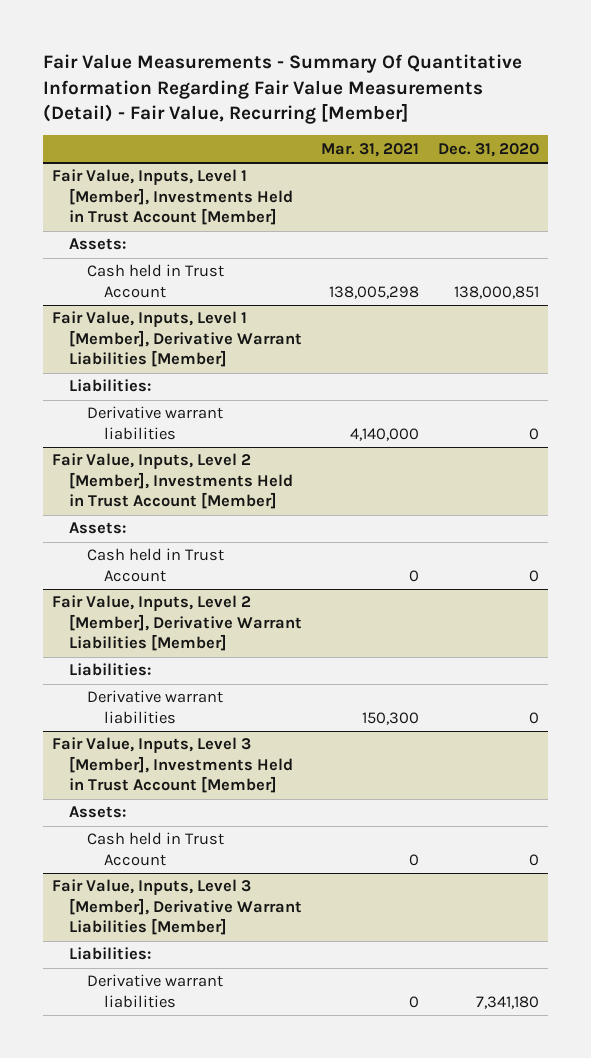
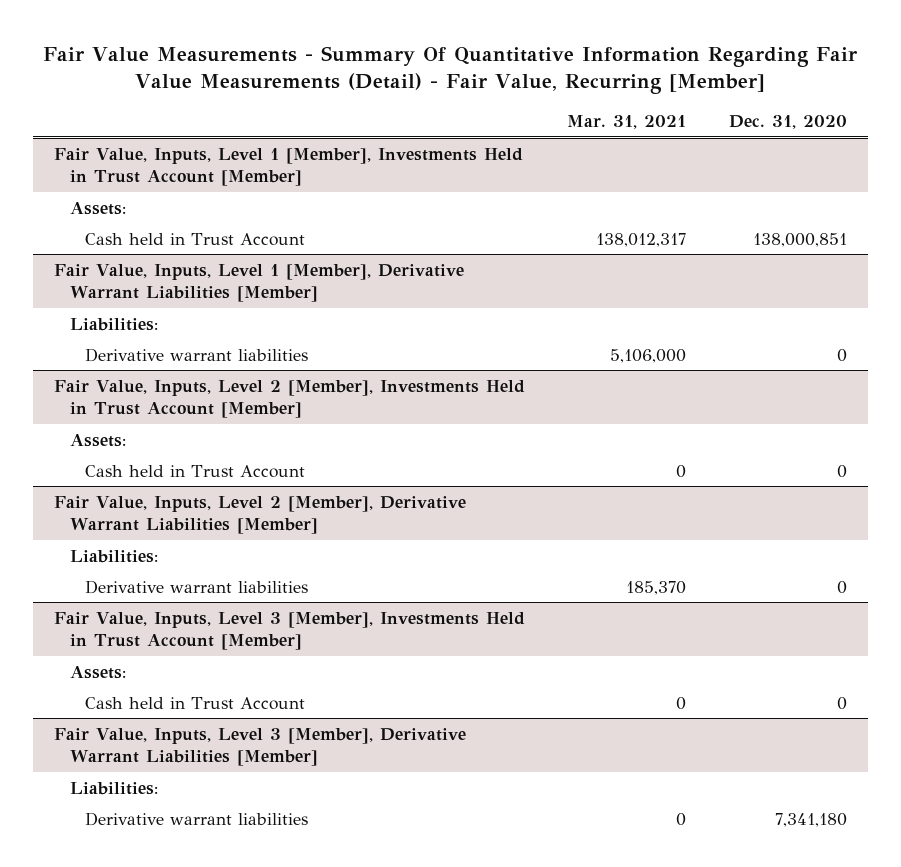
[329,285,420,299] 138,005,298 -> [596,232,687,247] 138,012,317
[350,427,420,441] 4,140,000 -> [610,348,687,363] 5,106,000
[362,711,420,725] 150,300 -> [626,580,687,595] 185,370

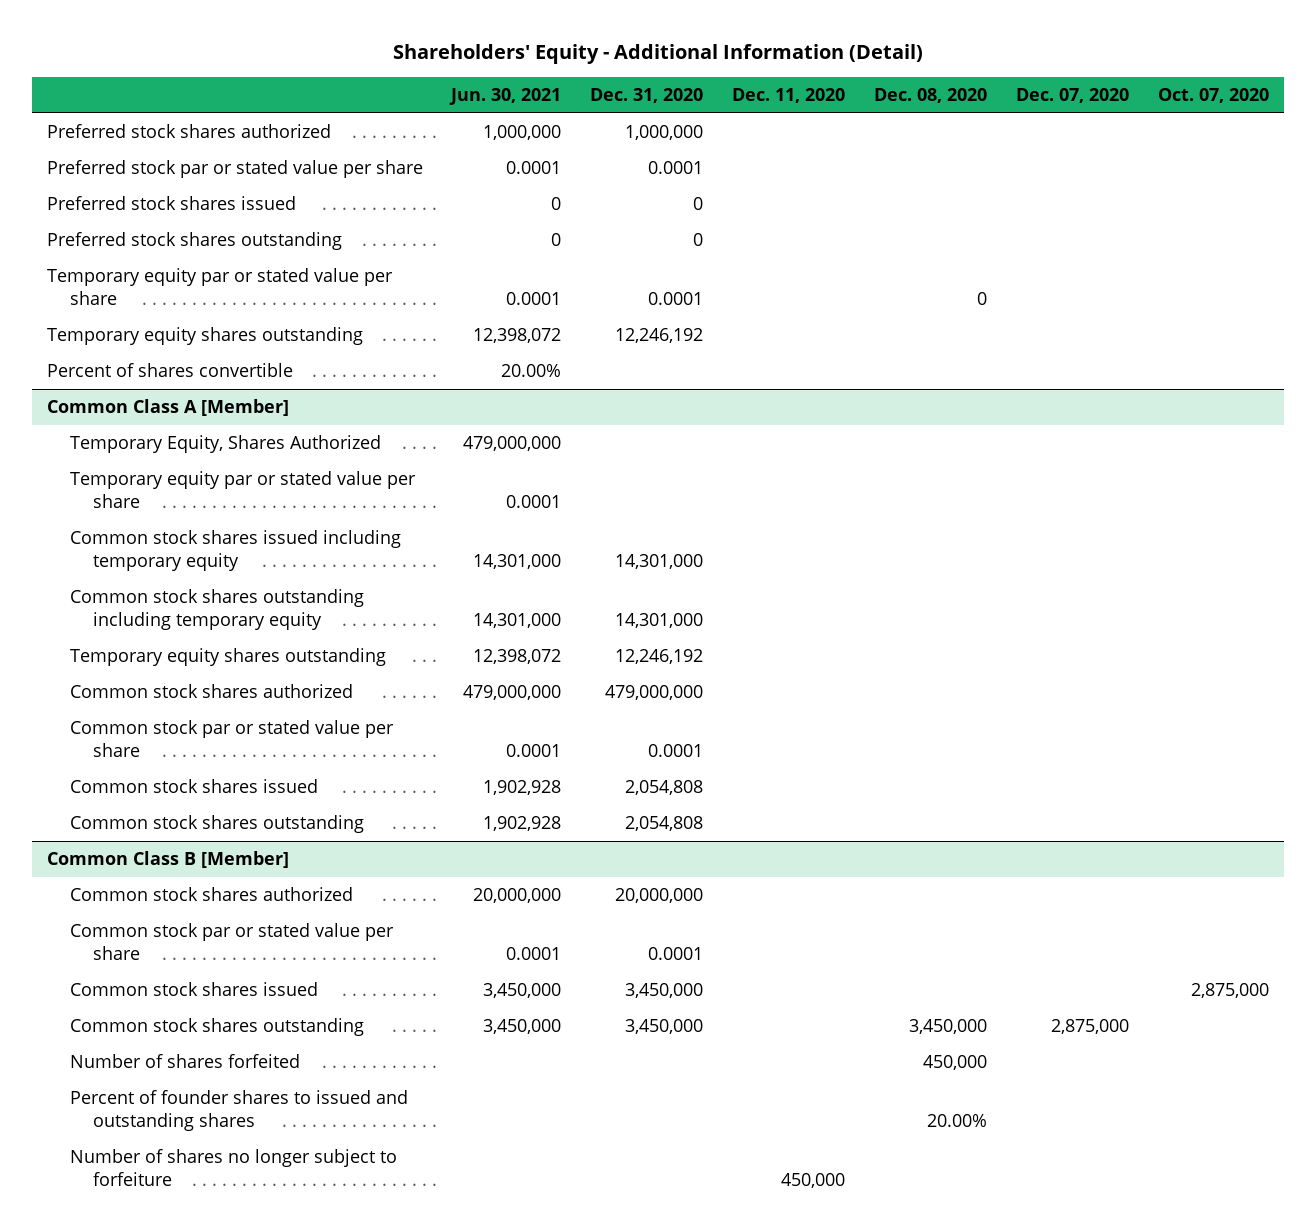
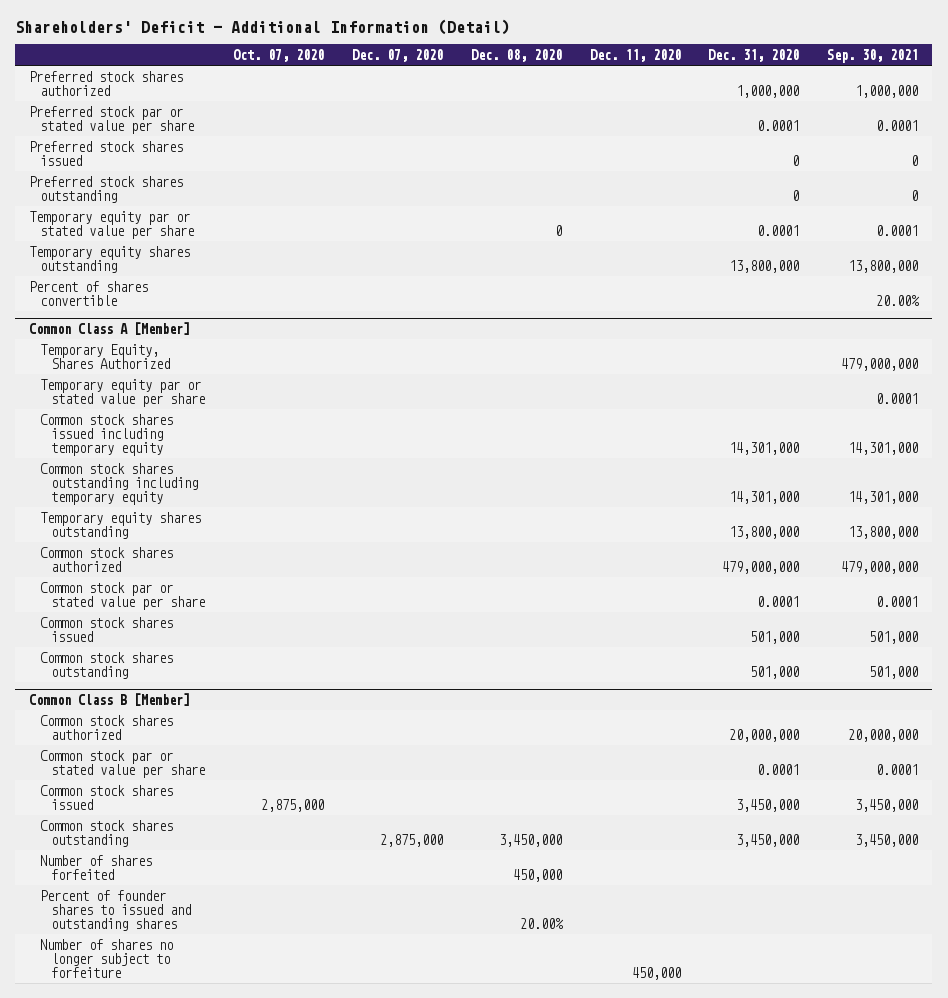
[392,44,923,65] Shareholders' Equity - Additional Information (Detail) -> [15,18,511,35] Shareholders' Deficit - Additional Information (Detail)
[449,88,562,106] Jun. 30, 2021 -> none
none -> [827,48,919,63] Sep. 30, 2021
[615,328,704,344] 12,246,192 -> [729,259,800,273] 13,800,000
[615,649,704,665] 12,246,192 -> [729,525,800,539] 13,800,000
[625,780,704,796] 2,054,808 -> [750,630,800,644] 501,000
[625,816,704,832] 2,054,808 -> [750,665,800,679] 501,000

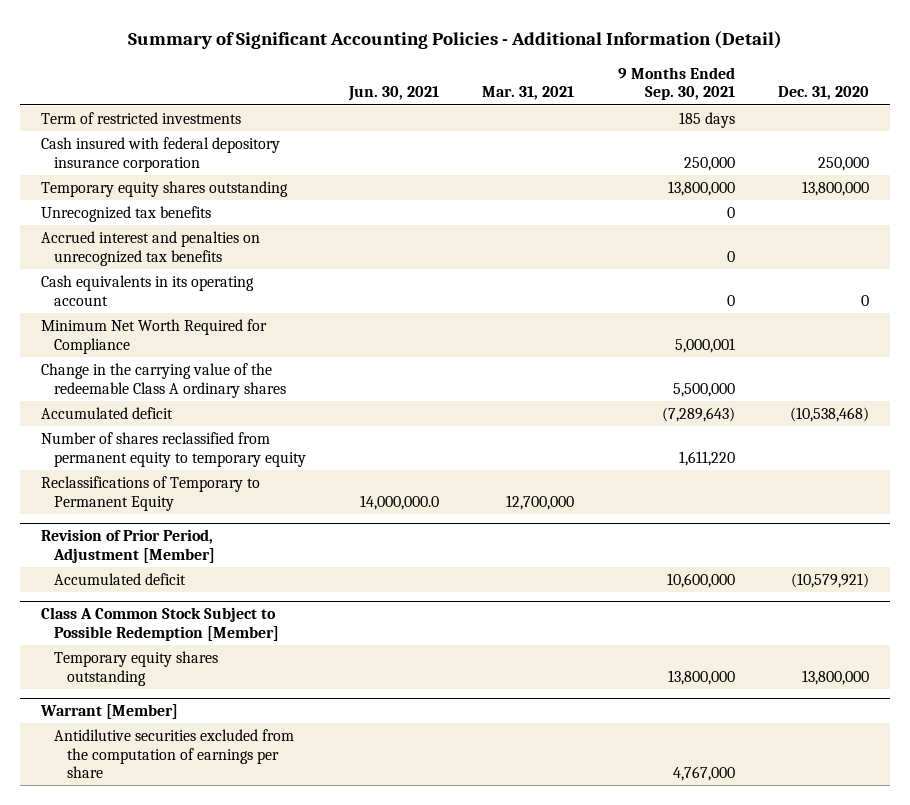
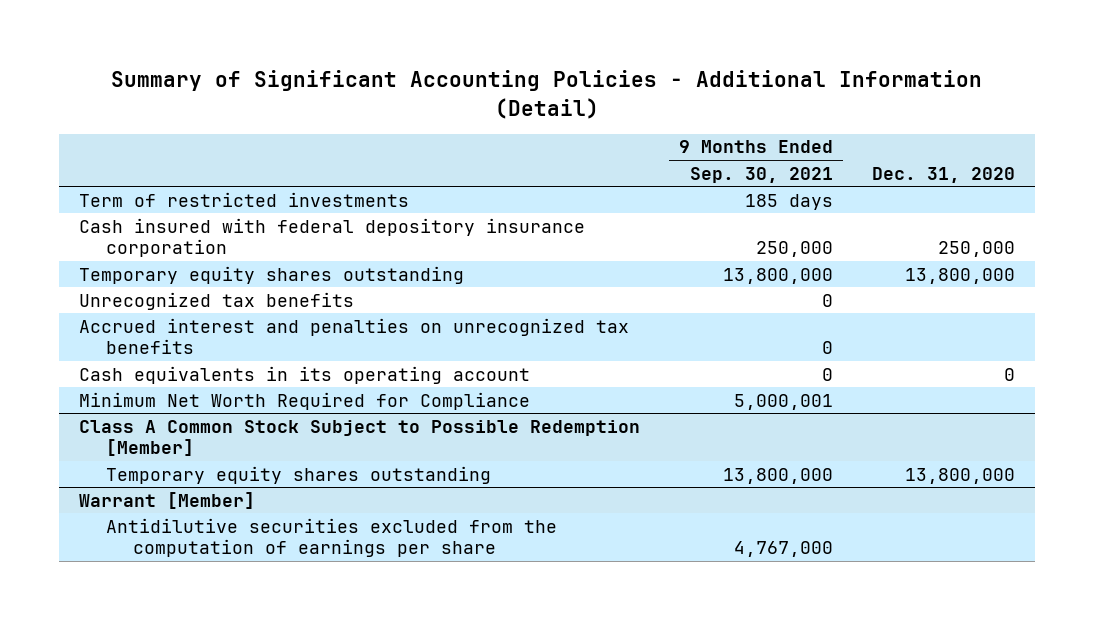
[348,86,440,102] Jun. 30, 2021 -> none
[482,86,575,101] Mar. 31, 2021 -> none
[41,363,287,398] Change in the carrying value of the redeemable Class A ordinary shares -> none
[41,407,174,420] Accumulated deficit -> none
[41,432,307,467] Number of shares reclassified from permanent equity to temporary equity -> none
[41,476,261,511] Reclassifications of Temporary to Permanent Equity -> none
[41,529,216,563] Revision of Prior Period, Adjustment [Member] -> none
[54,573,187,586] Accumulated deficit -> none

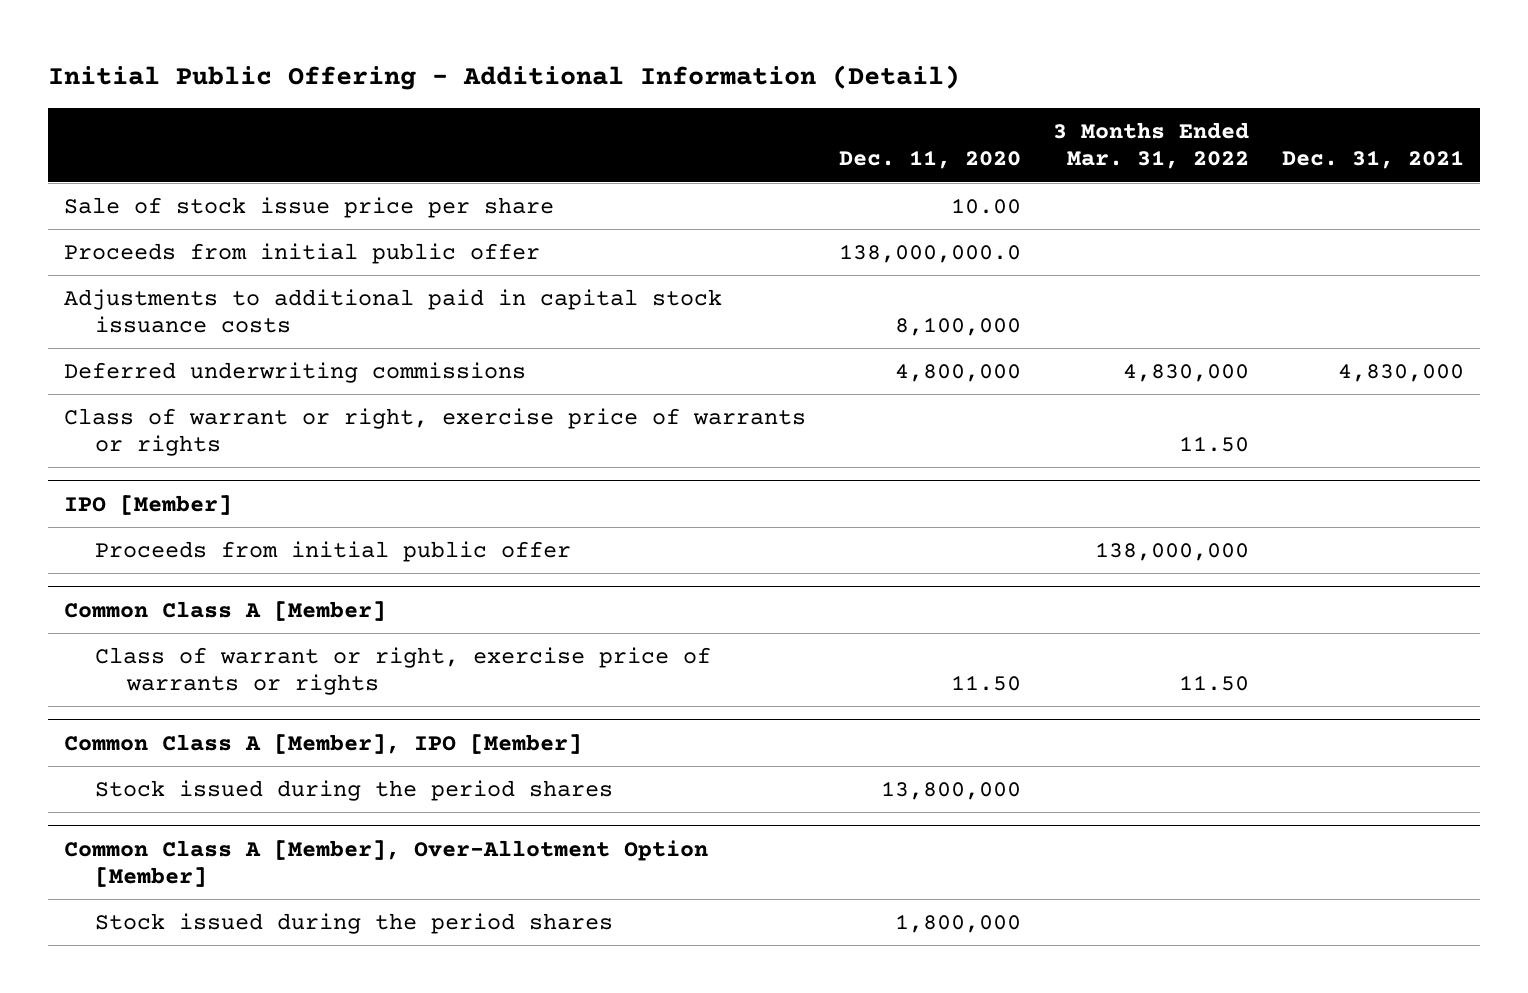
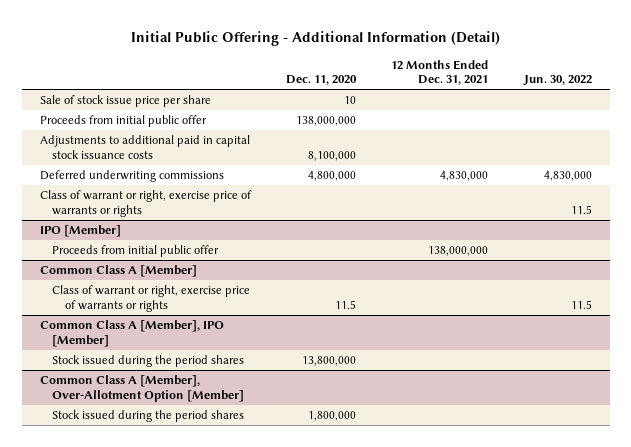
[1053,122,1250,170] 3 Months Ended Mar. 31, 2022 -> none
[1282,150,1465,170] Dec. 31, 2021 -> none
none -> [391,59,489,86] 12 Months Ended Dec. 31, 2021
none -> [522,75,592,87] Jun. 30, 2022
[950,197,1021,214] 10.00 -> [343,96,356,105] 10
[838,243,1021,263] 138,000,000.0 -> [295,116,356,127] 138,000,000
[950,675,1021,692] 11.50 -> [334,300,356,310] 11.5

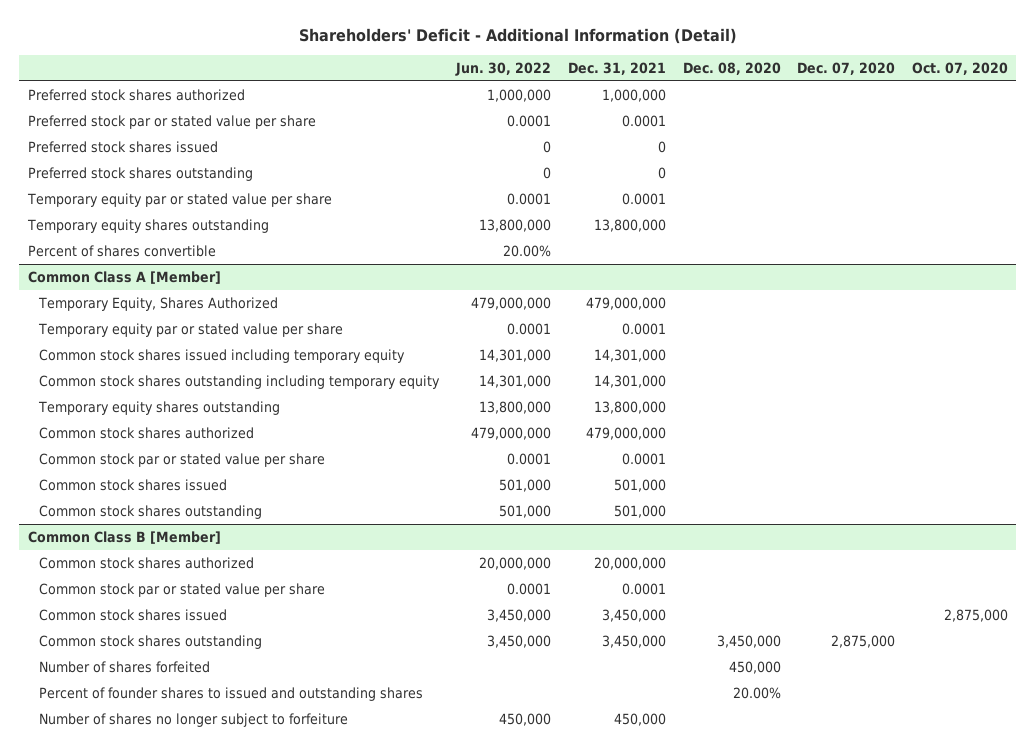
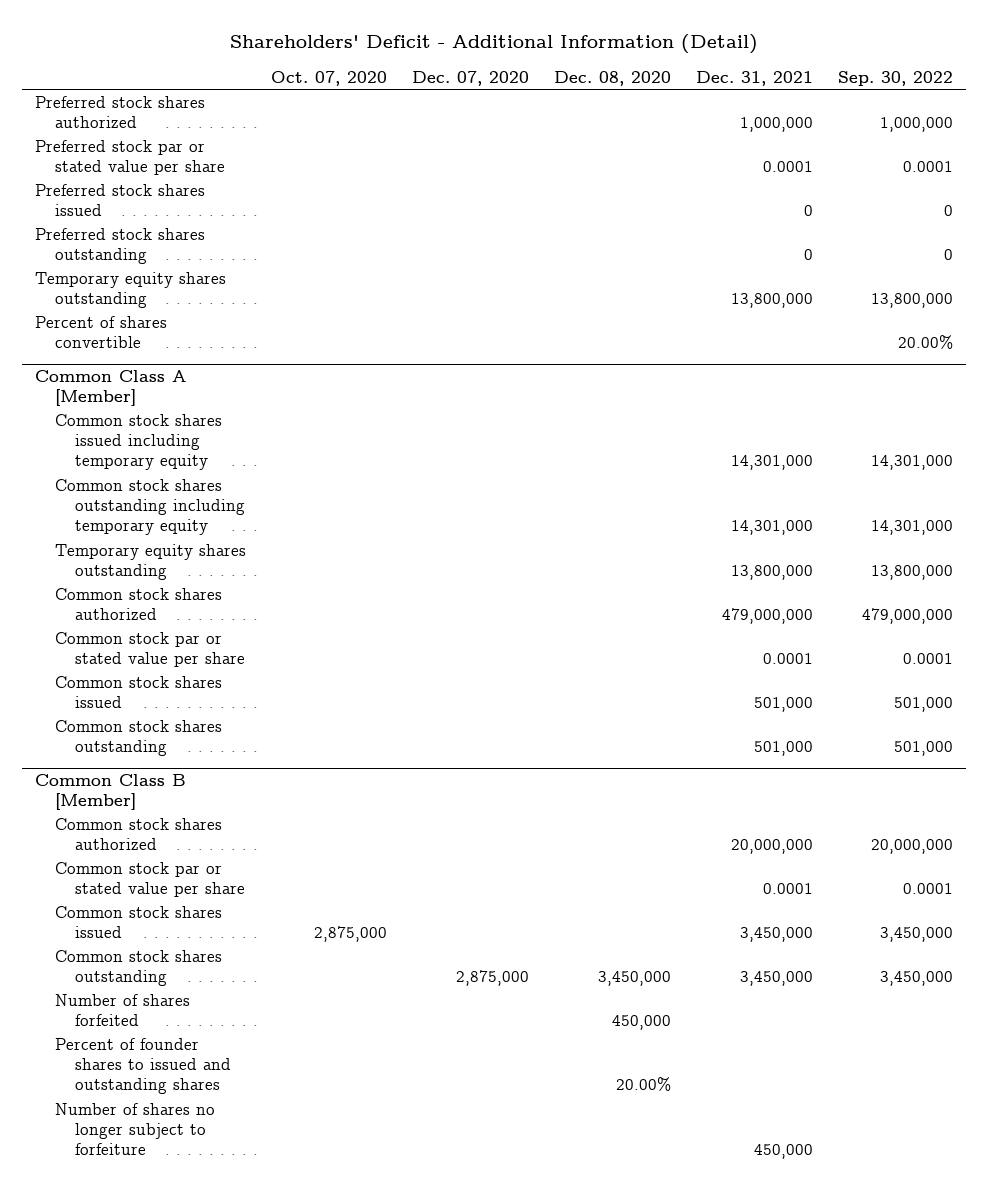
[455,61,552,76] Jun. 30, 2022 -> none
none -> [838,70,954,86] Sep. 30, 2022
[26,192,332,207] Temporary equity par or stated value per share -> none
[38,296,279,311] Temporary Equity, Shares Authorized -> none
[38,322,344,337] Temporary equity par or stated value per share -> none

